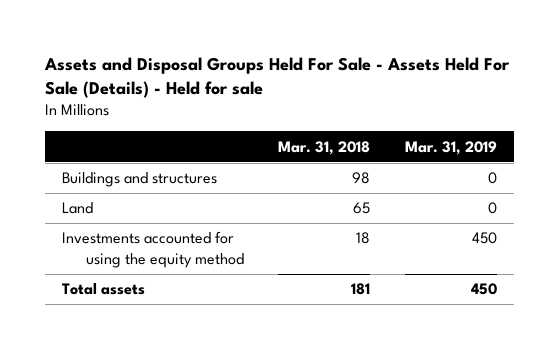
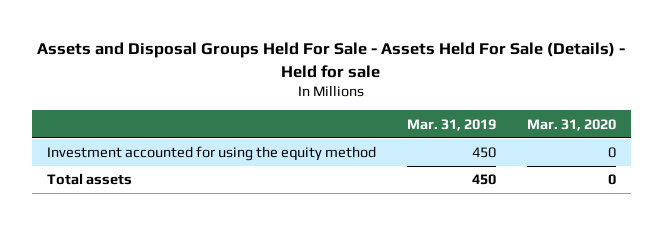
[278,140,371,155] Mar. 31, 2018 -> none
none -> [526,118,616,131] Mar. 31, 2020
[62,172,218,188] Buildings and structures -> none
[62,202,94,215] Land -> none
[62,231,245,268] Investments accounted for using the equity method -> [47,146,377,162] Investment accounted for using the equity method

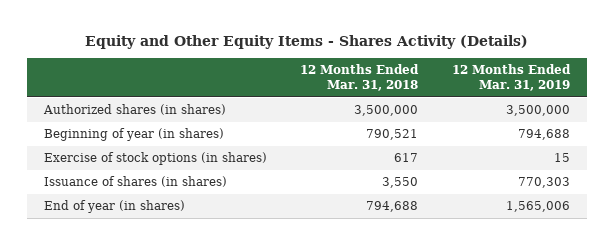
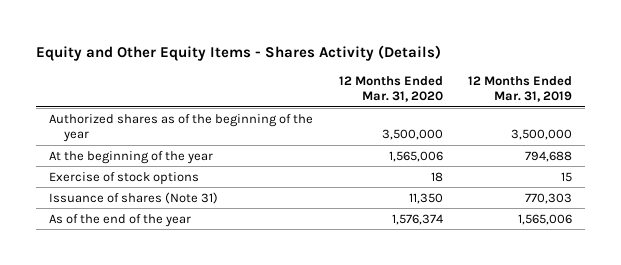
[300,64,420,92] 12 Months Ended Mar. 31, 2018 -> none
none -> [338,75,443,103] 12 Months Ended Mar. 31, 2020
[42,104,226,116] Authorized shares (in shares) -> [49,113,314,143] Authorized shares as of the beginning of the year
[43,128,224,142] Beginning of year (in shares) -> [49,150,214,164] At the beginning of the year
[43,152,267,166] Exercise of stock options (in shares) -> [49,171,200,185] Exercise of stock options
[43,176,227,188] Issuance of shares (in shares) -> [49,191,219,204] Issuance of shares (Note 31)
[43,200,185,214] End of year (in shares) -> [49,213,192,227] As of the end of the year

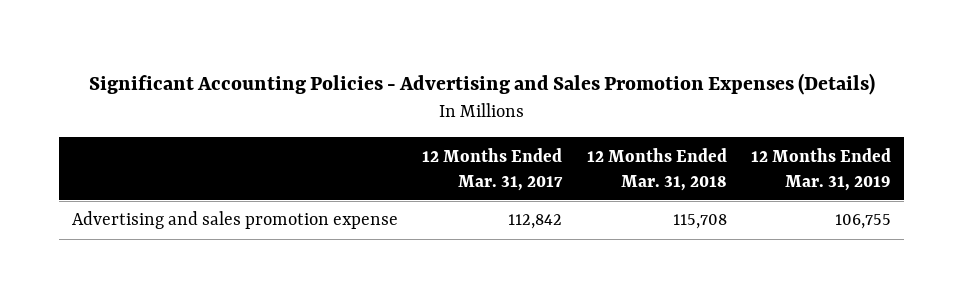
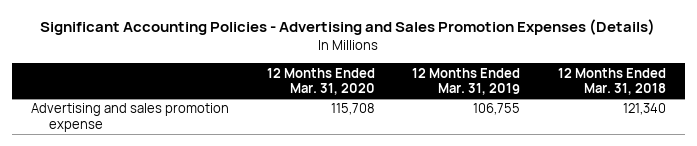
[422,147,564,191] 12 Months Ended Mar. 31, 2017 -> none
none -> [266,67,375,96] 12 Months Ended Mar. 31, 2020
[672,214,727,230] 115,708 -> [622,103,666,116] 121,340

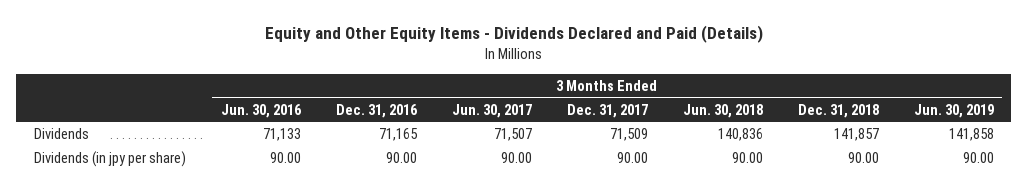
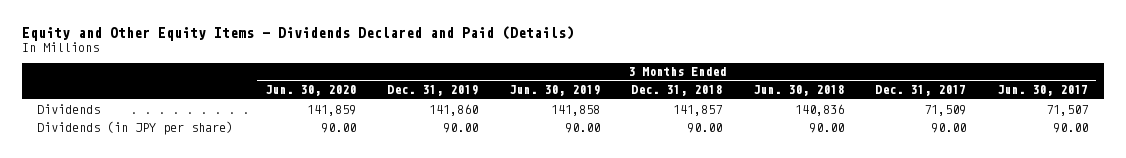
[220,103,302,118] Jun. 30, 2016 -> none
[335,103,418,118] Dec. 31, 2016 -> none
none -> [264,85,356,97] Jun. 30, 2020
none -> [386,85,478,97] Dec. 31, 2019
[33,151,186,168] Dividends (in jpy per share) -> [37,120,234,135] Dividends (in JPY per share)

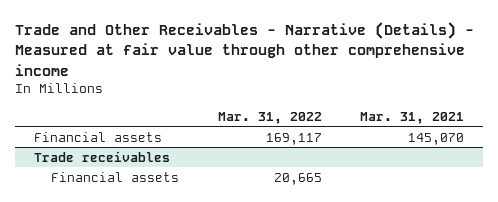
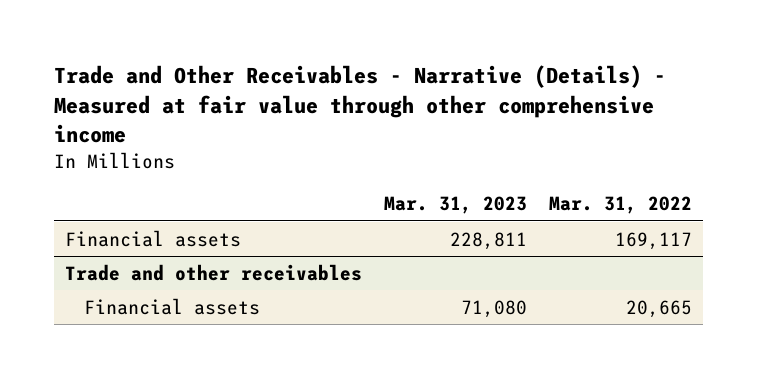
[360,111,465,124] Mar. 31, 2021 -> none
none -> [383,196,527,215] Mar. 31, 2023
[33,150,170,162] Trade receivables -> [65,263,363,281] Trade and other receivables

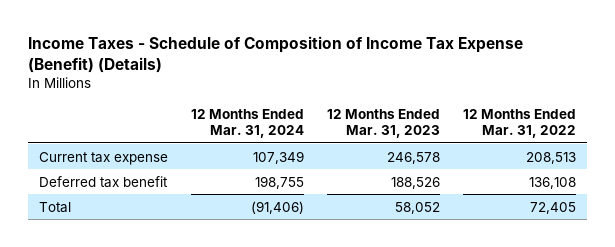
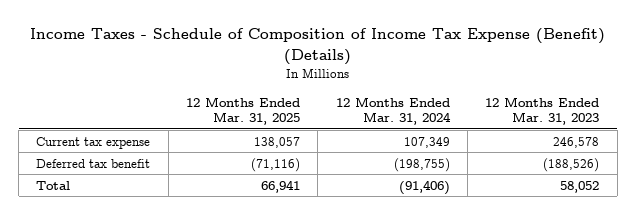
[462,109,576,138] 12 Months Ended Mar. 31, 2022 -> none
none -> [186,96,301,126] 12 Months Ended Mar. 31, 2025
[255,175,305,189] 198,755 -> [393,157,450,172] (198,755)
[390,176,440,189] 188,526 -> [543,157,600,172] (188,526)

